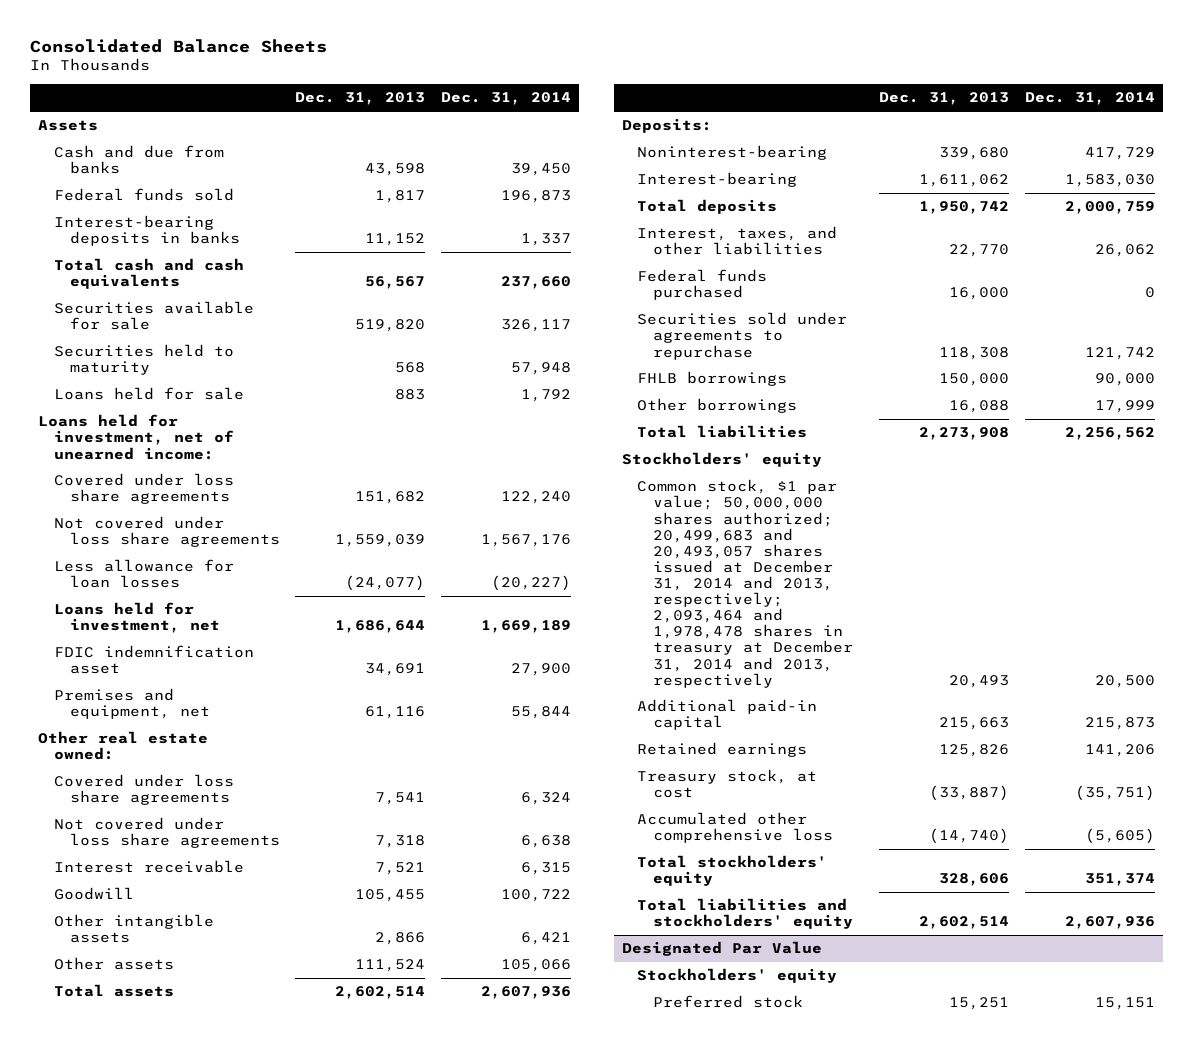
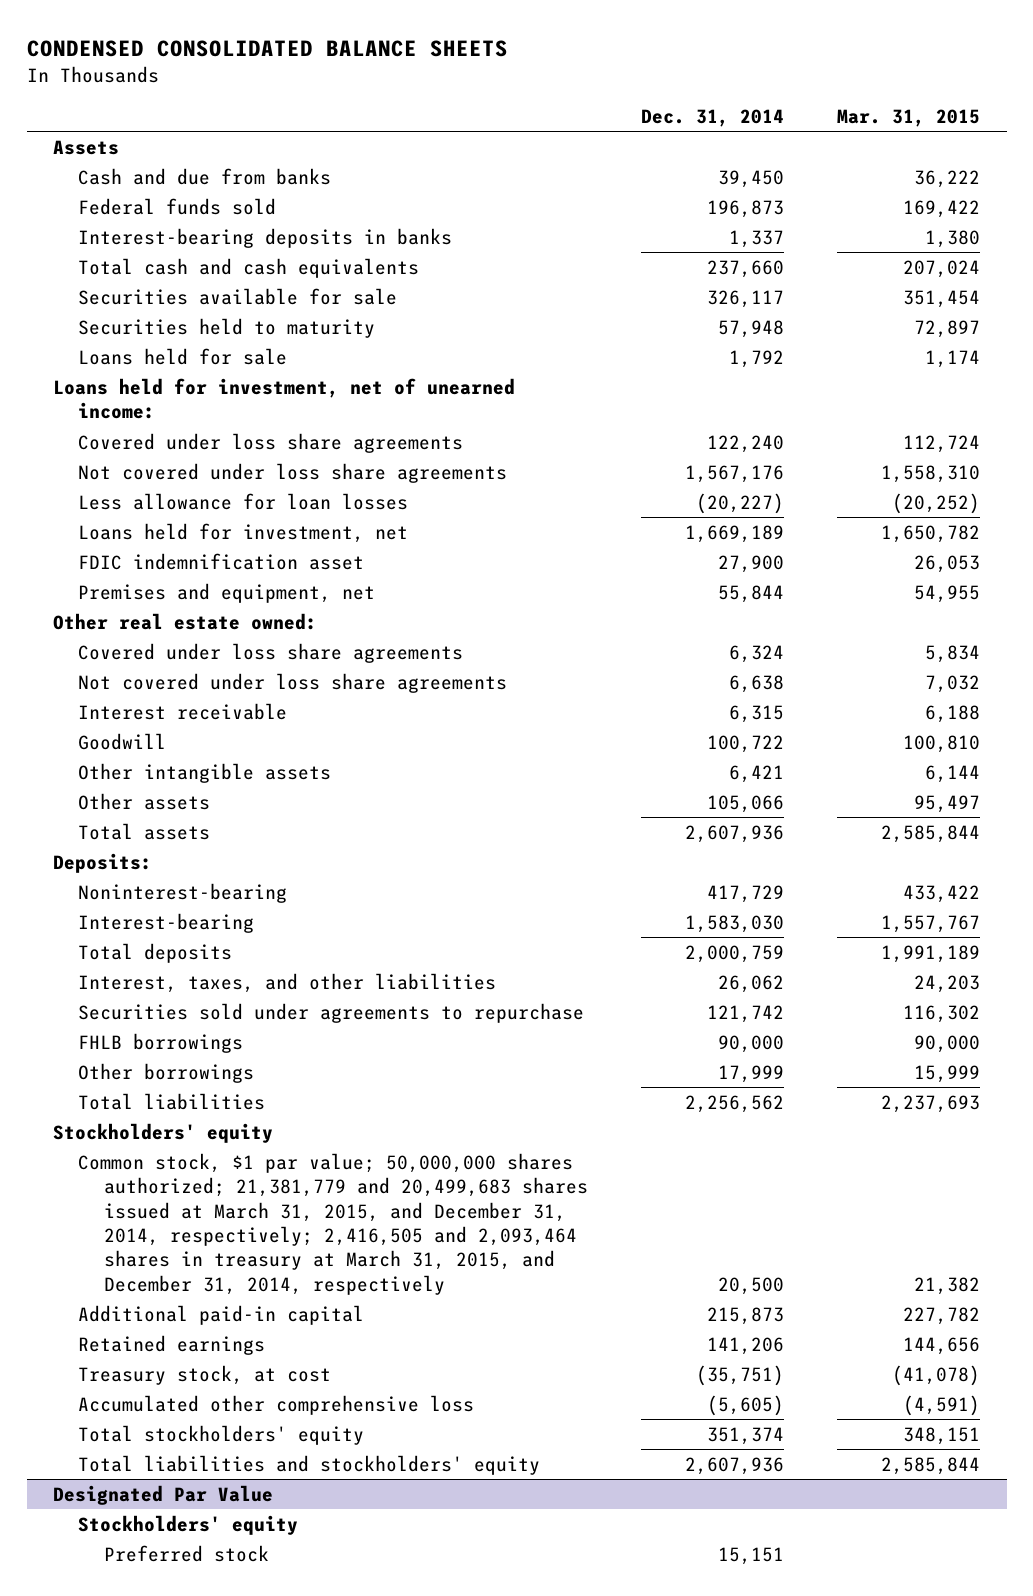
[30,38,328,53] Consolidated Balance Sheets -> [26,40,508,58] CONDENSED CONSOLIDATED BALANCE SHEETS
[295,92,426,106] Dec. 31, 2013 -> none
none -> [837,108,981,127] Mar. 31, 2015
[637,269,768,301] Federal funds purchased -> none
[637,479,854,688] Common stock, $1 par value; 50,000,000 shares authorized; 20,499,683 and 20,493,057 shares issued at December 31, 2014 and 2013, respectively; 2,093,464 and 1,978,478 shares in treasury at December 31, 2014 and 2013, respectively -> [78,1152,588,1295] Common stock, $1 par value; 50,000,000 shares authorized; 21,381,779 and 20,499,683 shares issued at March 31, 2015, and December 31, 2014, respectively; 2,416,505 and 2,093,464 shares in treasury at March 31, 2015, and December 31, 2014, respectively

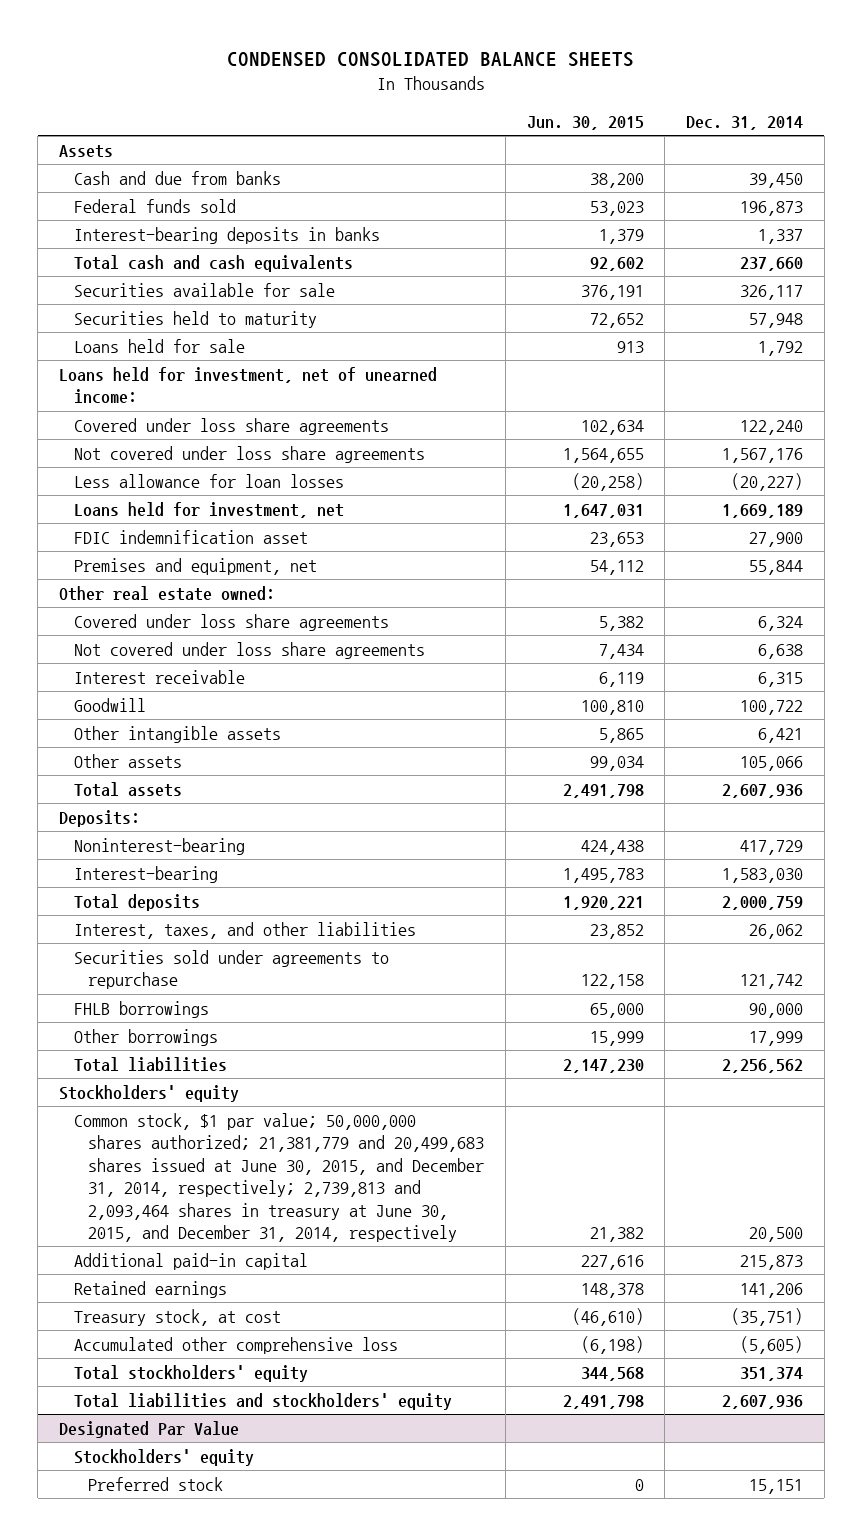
[837,108,981,127] Mar. 31, 2015 -> none
none -> [526,116,644,131] Jun. 30, 2015
[78,1152,588,1295] Common stock, $1 par value; 50,000,000 shares authorized; 21,381,779 and 20,499,683 shares issued at March 31, 2015, and December 31, 2014, respectively; 2,416,505 and 2,093,464 shares in treasury at March 31, 2015, and December 31, 2014, respectively -> [73,1112,485,1242] Common stock, $1 par value; 50,000,000 shares authorized; 21,381,779 and 20,499,683 shares issued at June 30, 2015, and December 31, 2014, respectively; 2,739,813 and 2,093,464 shares in treasury at June 30, 2015, and December 31, 2014, respectively

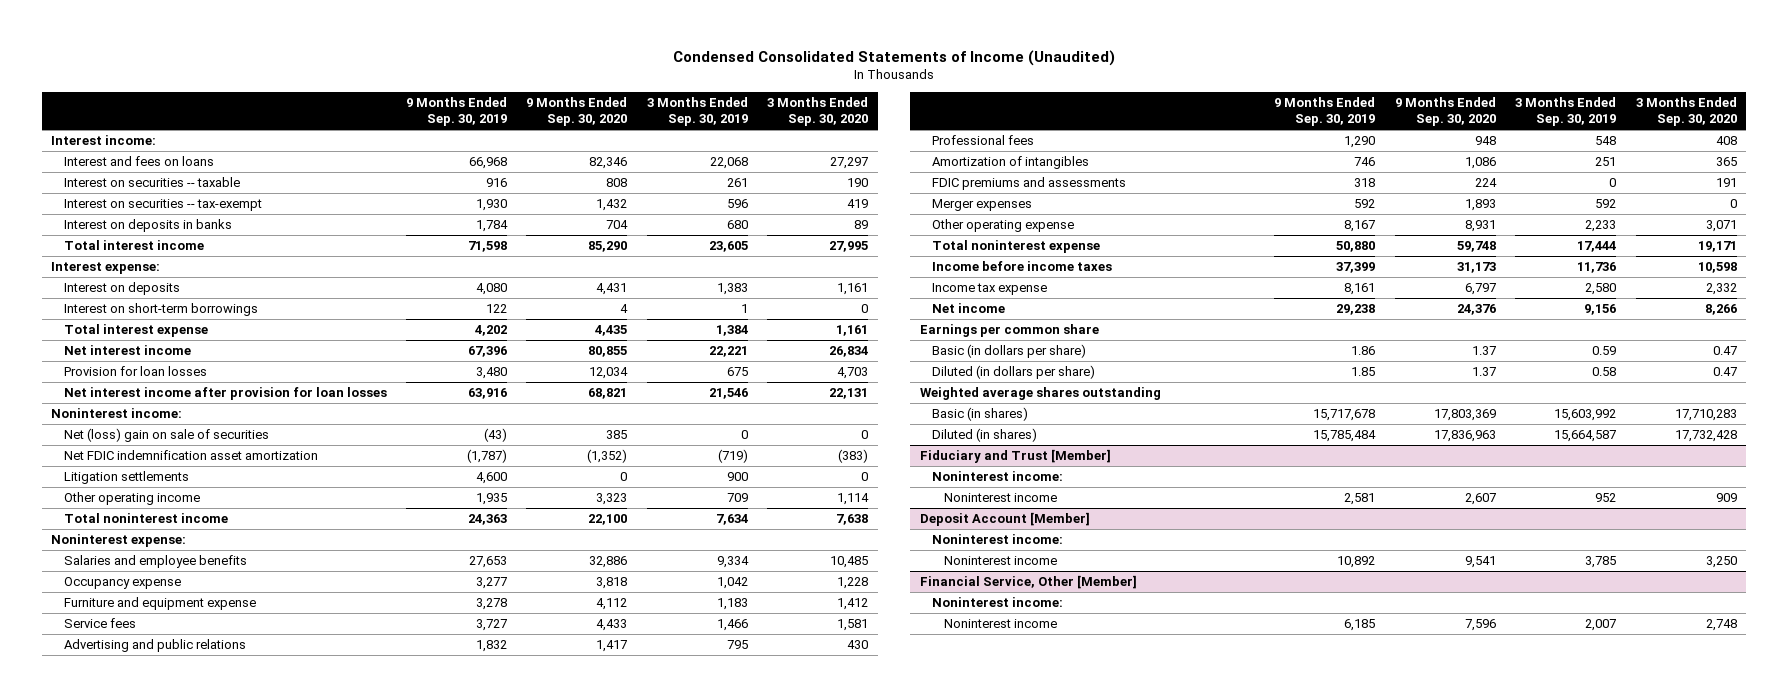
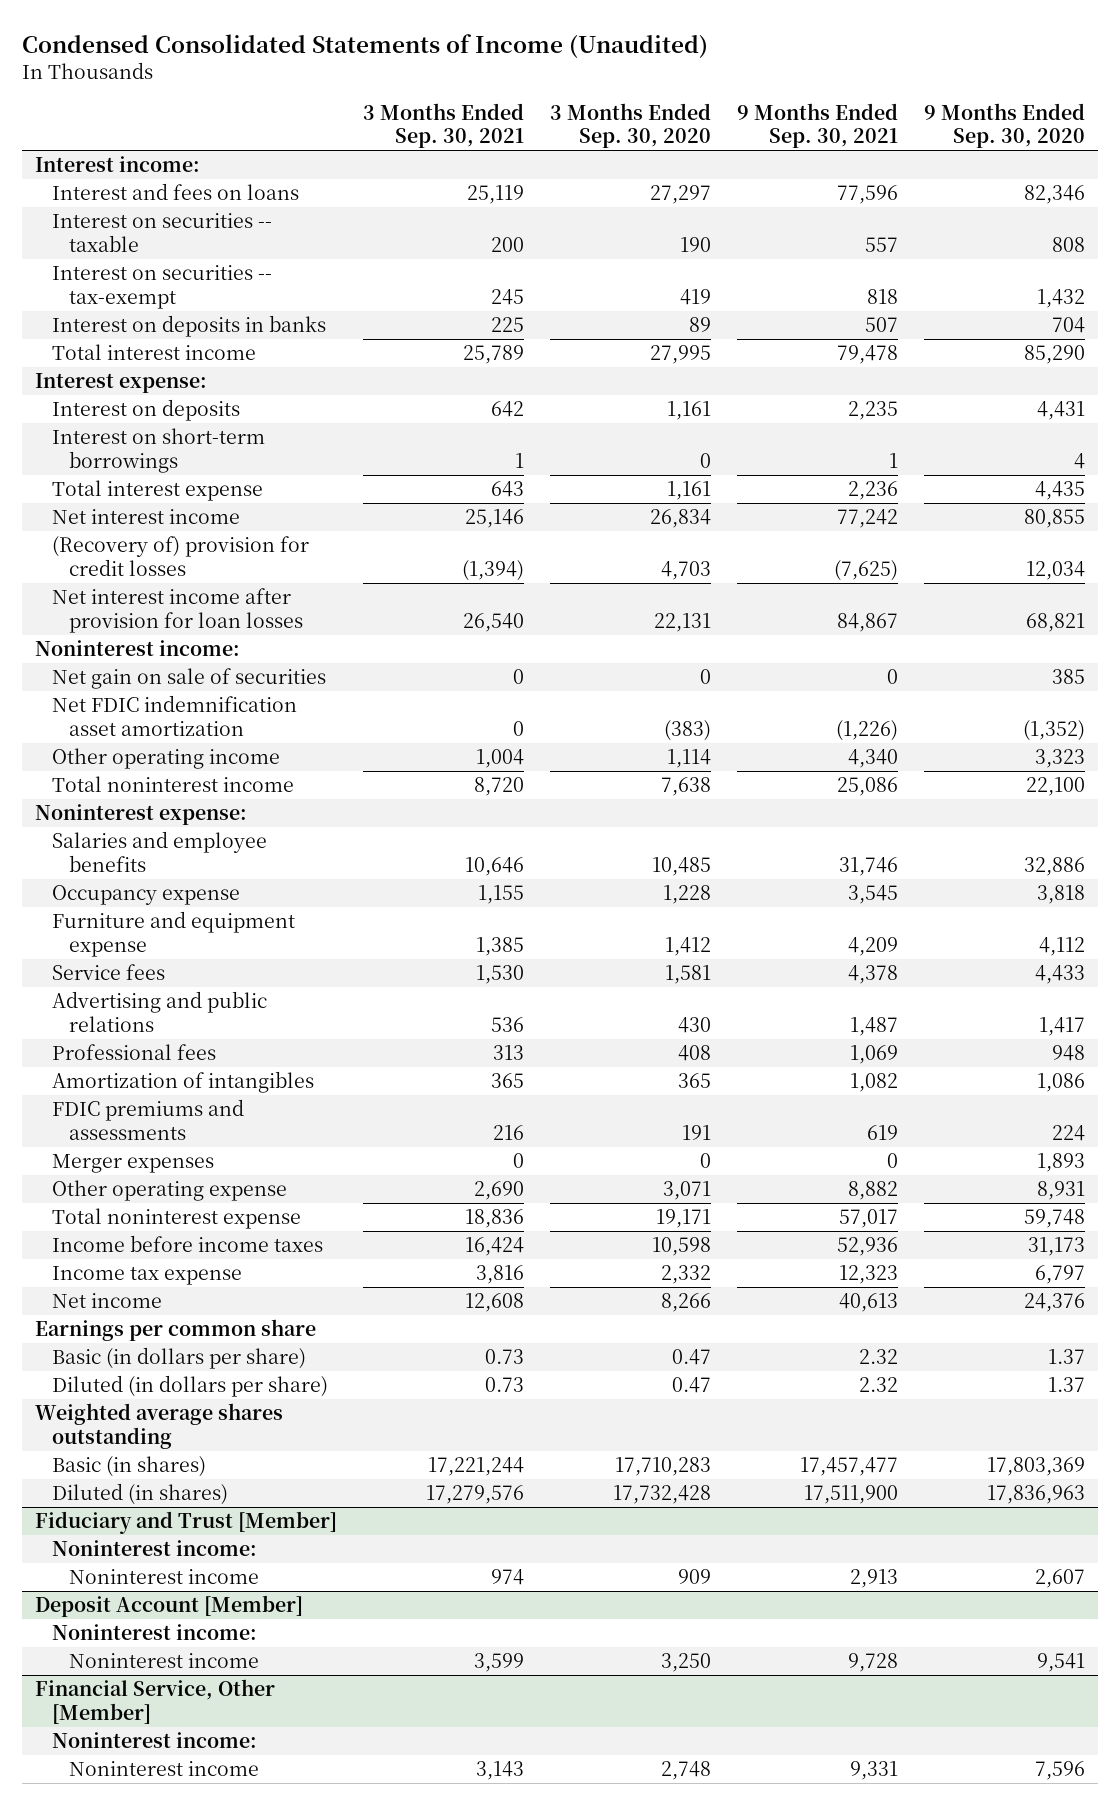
[405,97,507,127] 9 Months Ended Sep. 30, 2019 -> none
[646,97,748,127] 3 Months Ended Sep. 30, 2019 -> none
none -> [363,102,525,149] 3 Months Ended Sep. 30, 2021
none -> [736,102,898,149] 9 Months Ended Sep. 30, 2021
[63,365,207,376] Provision for loan losses -> [52,536,310,576] (Recovery of) provision for credit losses
[63,427,269,442] Net (loss) gain on sale of securities -> [52,668,327,690] Net gain on sale of securities
[63,470,189,484] Litigation settlements -> none

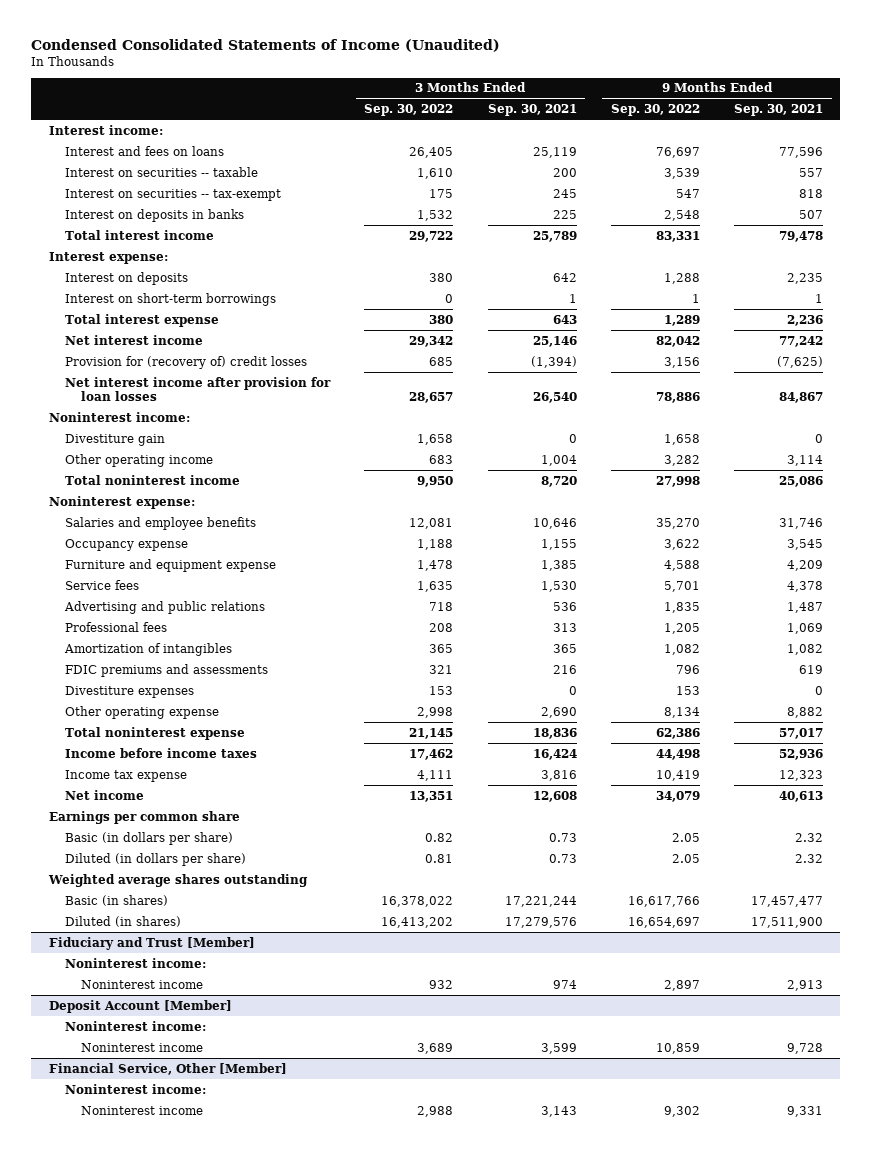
[550,102,712,149] 3 Months Ended Sep. 30, 2020 -> none
[923,102,1085,149] 9 Months Ended Sep. 30, 2020 -> none
none -> [364,104,454,117] Sep. 30, 2022
none -> [610,104,700,117] Sep. 30, 2022
[52,536,310,576] (Recovery of) provision for credit losses -> [64,355,307,369] Provision for (recovery of) credit losses
[52,668,327,690] Net gain on sale of securities -> none
[52,695,298,736] Net FDIC indemnification asset amortization -> none
none -> [64,433,165,446] Divestiture gain
[847,749,898,769] 4,340 -> [787,454,824,466] 3,114
[52,1154,215,1174] Merger expenses -> none
none -> [64,685,194,698] Divestiture expenses

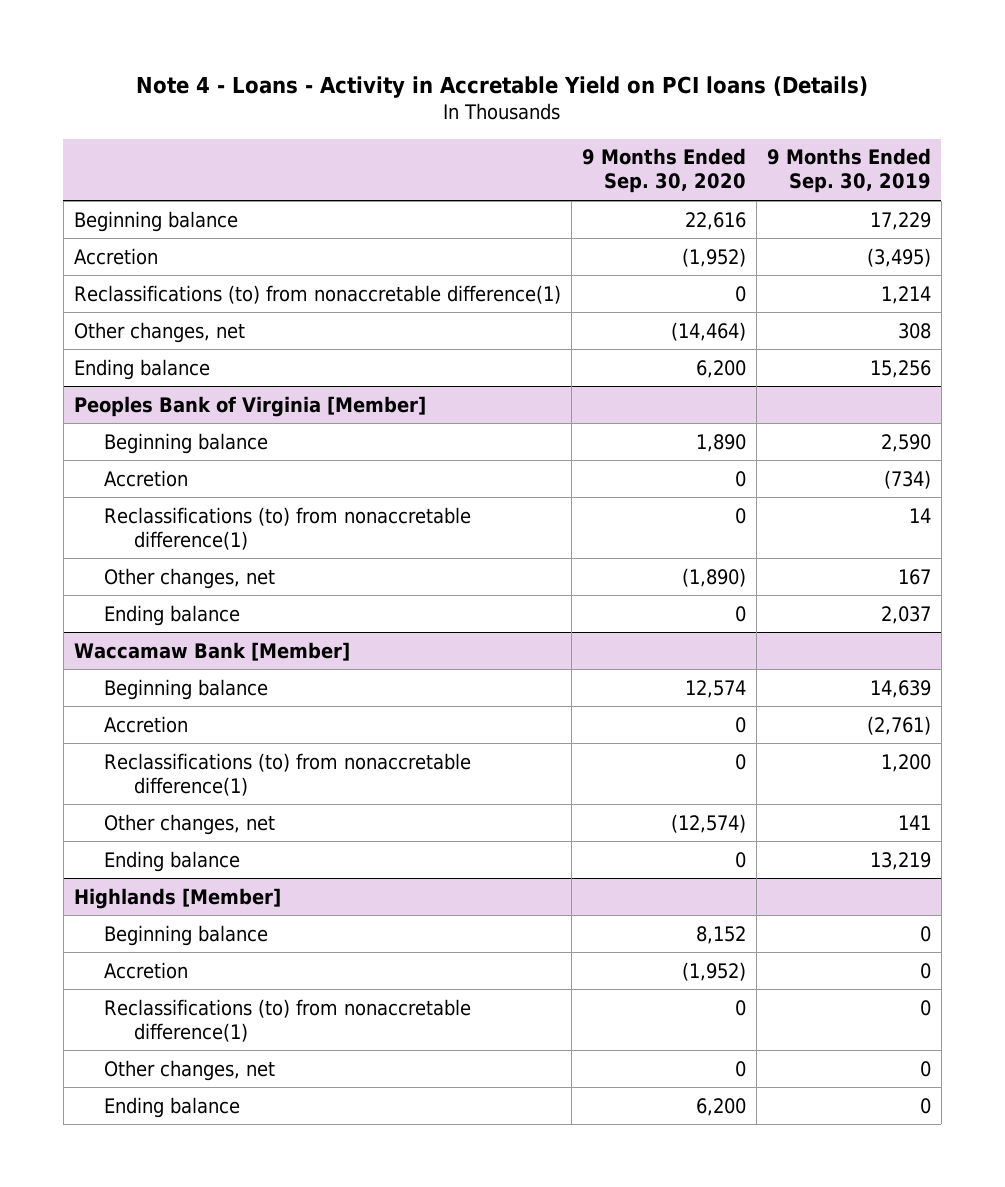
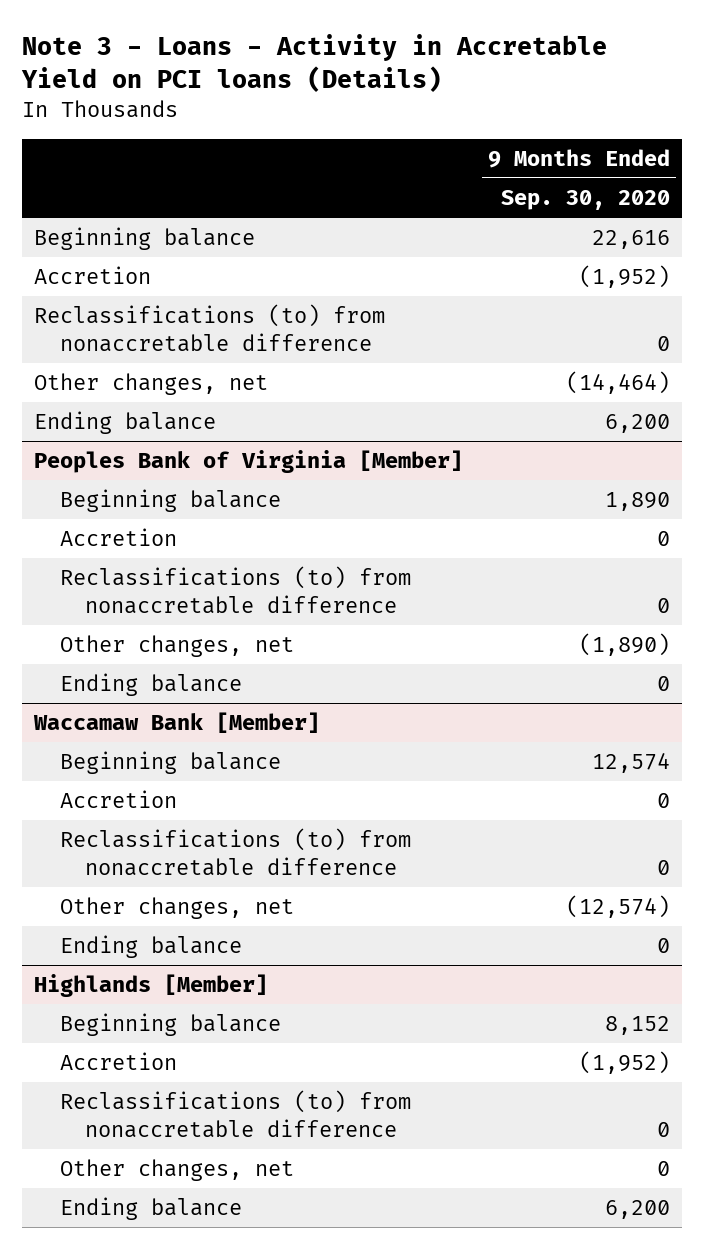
[136,76,869,99] Note 4 - Loans - Activity in Accretable Yield on PCI loans (Details) -> [21,34,608,93] Note 3 - Loans - Activity in Accretable Yield on PCI loans (Details)
[766,148,931,194] 9 Months Ended Sep. 30, 2019 -> none
[73,284,561,304] Reclassifications (to) from nonaccretable difference(1) -> [34,304,386,352] Reclassifications (to) from nonaccretable difference
[103,506,471,550] Reclassifications (to) from nonaccretable difference(1) -> [59,566,411,614] Reclassifications (to) from nonaccretable difference
[103,752,471,796] Reclassifications (to) from nonaccretable difference(1) -> [59,828,411,876] Reclassifications (to) from nonaccretable difference
[103,998,471,1042] Reclassifications (to) from nonaccretable difference(1) -> [59,1090,411,1138] Reclassifications (to) from nonaccretable difference

